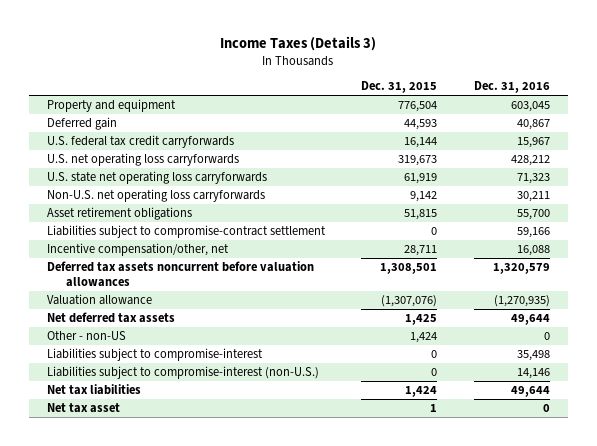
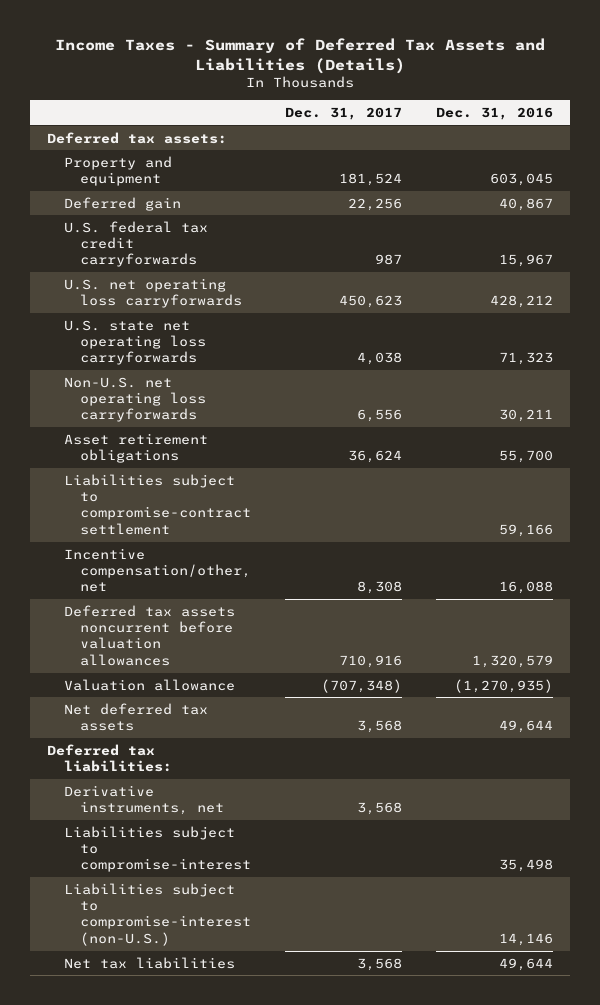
[220,35,377,51] Income Taxes (Details 3) -> [54,38,545,75] Income Taxes - Summary of Deferred Tax Assets and Liabilities (Details)
[361,81,438,94] Dec. 31, 2015 -> none
none -> [284,106,402,120] Dec. 31, 2017
none -> [47,131,228,144] Deferred tax assets:
[46,331,126,341] Other - non-US -> none
none -> [47,743,172,773] Deferred tax liabilities:
none -> [63,784,225,816] Derivative instruments, net
[46,403,120,414] Net tax asset -> none

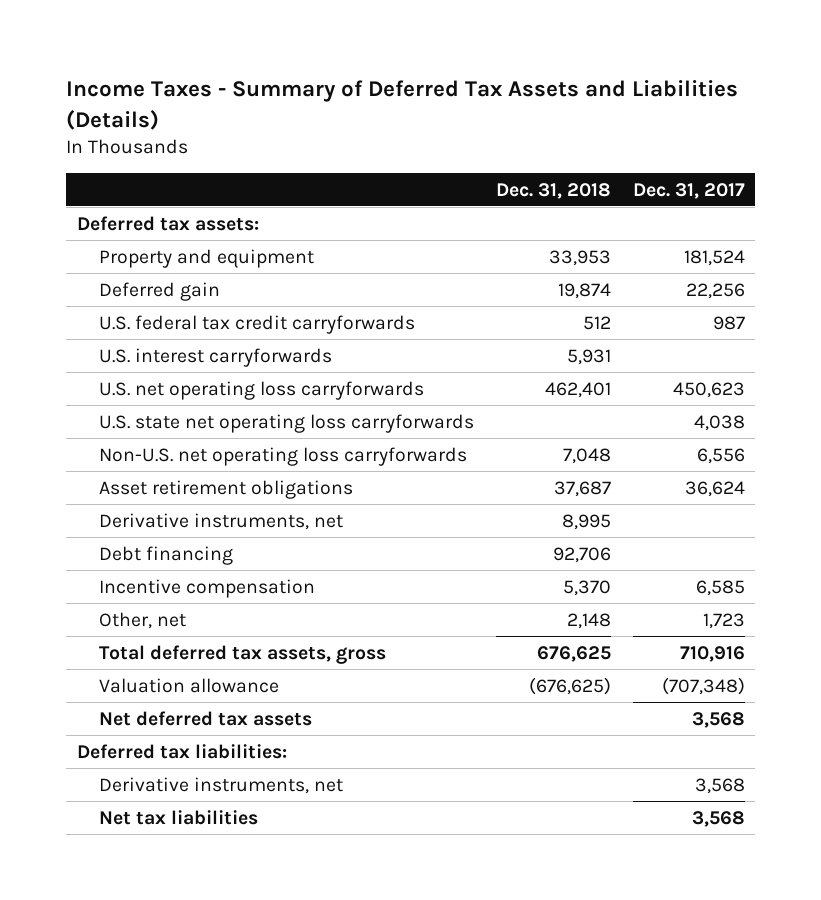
[435,106,553,120] Dec. 31, 2016 -> none
none -> [495,182,611,199] Dec. 31, 2018
none -> [99,347,333,367] U.S. interest carryforwards
[63,473,252,535] Liabilities subject to compromise-contract settlement -> none
none -> [99,512,344,530] Derivative instruments, net
none -> [99,545,234,565] Debt financing
none -> [99,578,316,598] Incentive compensation
[63,547,252,593] Incentive compensation/other, net -> [99,611,187,629] Other, net
[356,581,402,595] 8,308 -> [702,612,745,629] 1,723
[63,604,235,666] Deferred tax assets noncurrent before valuation allowances -> [99,644,387,664] Total deferred tax assets, gross
[63,825,252,873] Liabilities subject to compromise-interest -> none
[63,882,252,946] Liabilities subject to compromise-interest (non-U.S.) -> none

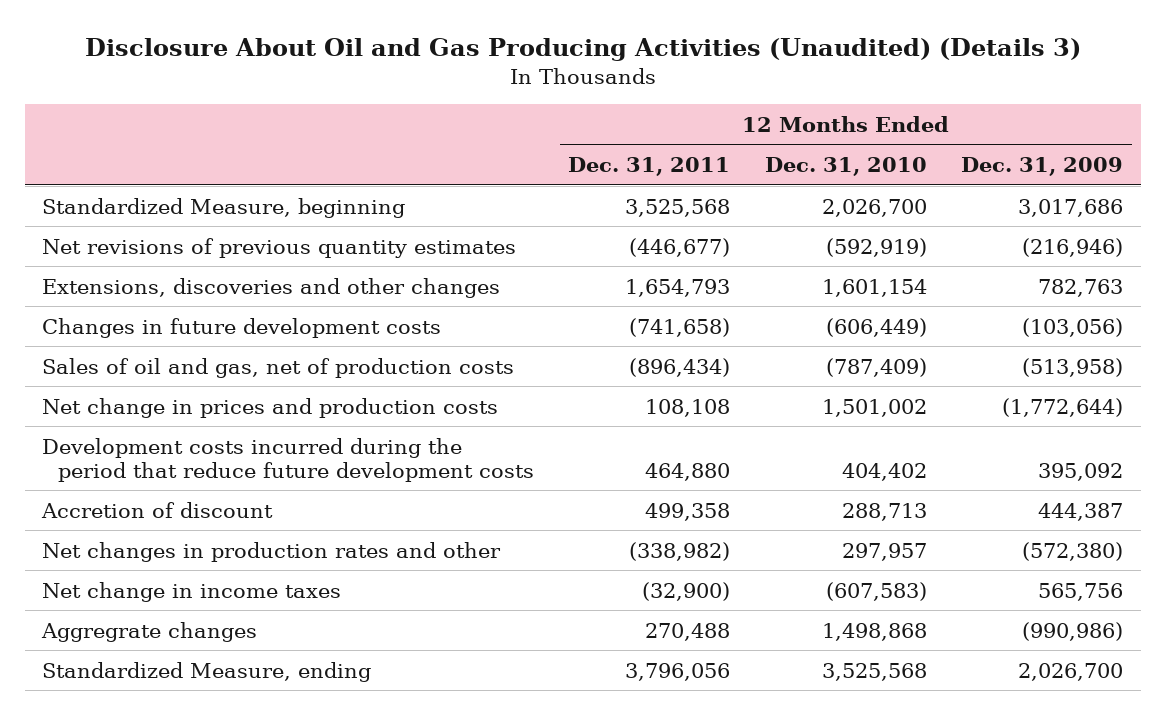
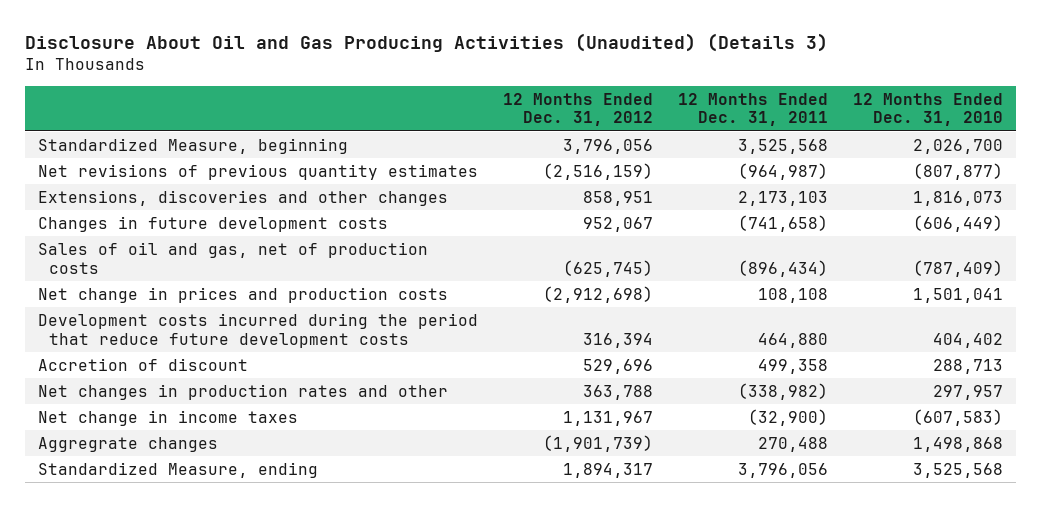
[961,157,1124,177] Dec. 31, 2009 -> none
none -> [502,92,653,127] 12 Months Ended Dec. 31, 2012
[629,237,731,257] (446,677) -> [738,162,829,180] (964,987)
[825,237,927,257] (592,919) -> [913,162,1004,180] (807,877)
[625,278,731,297] 1,654,793 -> [738,190,829,206] 2,173,103
[821,278,927,297] 1,601,154 -> [913,190,1004,206] 1,816,073
[821,398,927,417] 1,501,002 -> [913,287,1004,303] 1,501,041

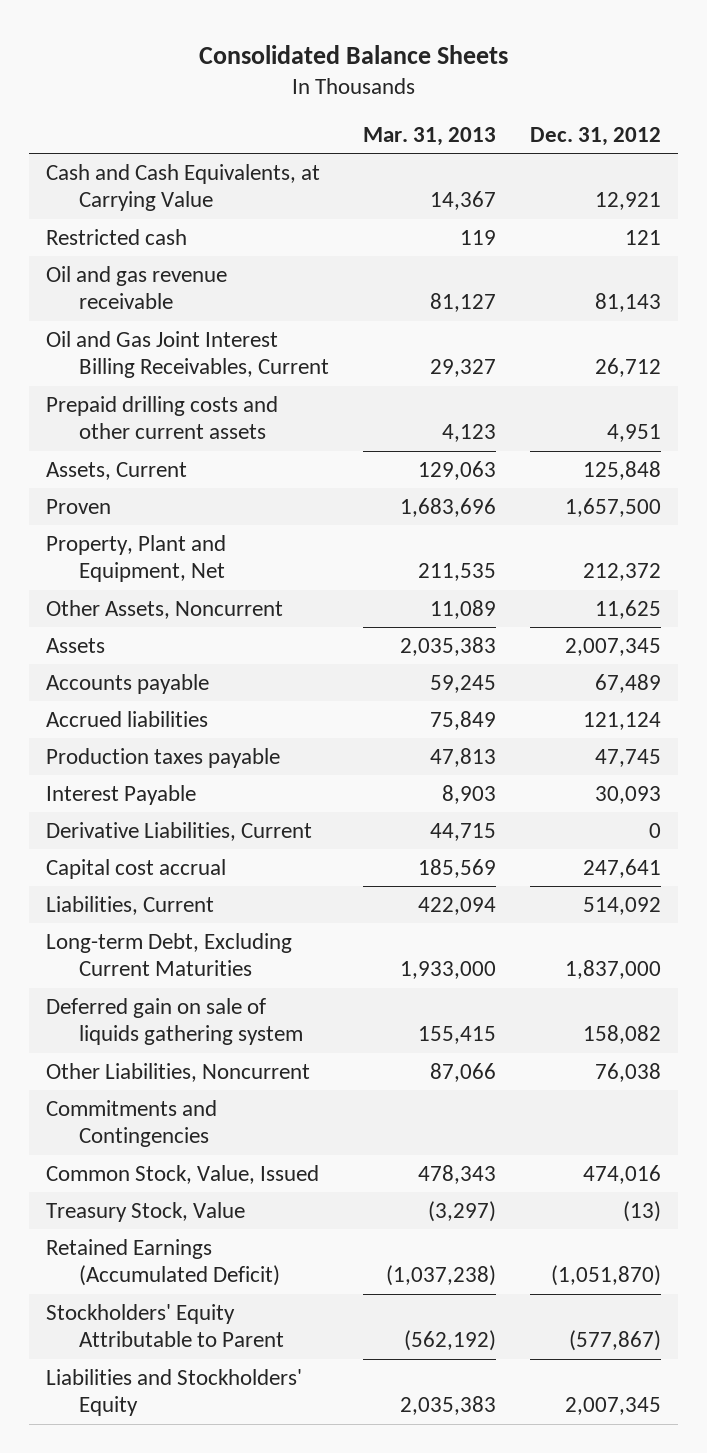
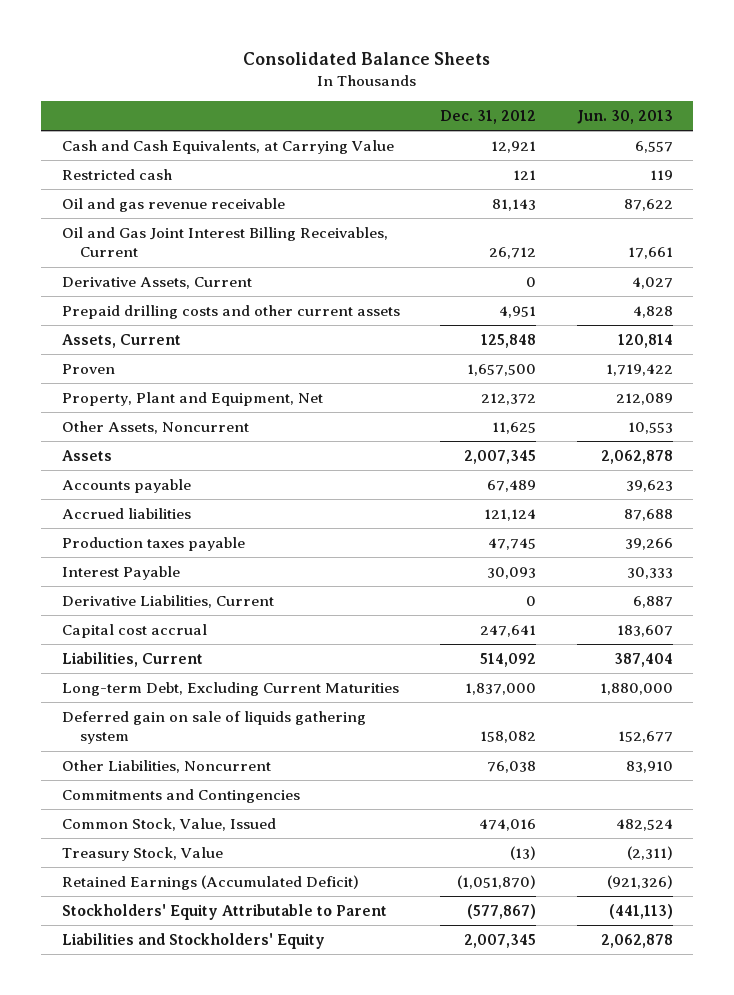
[363,127,497,147] Mar. 31, 2013 -> none
none -> [576,110,673,125] Jun. 30, 2013
none -> [61,276,252,289] Derivative Assets, Current

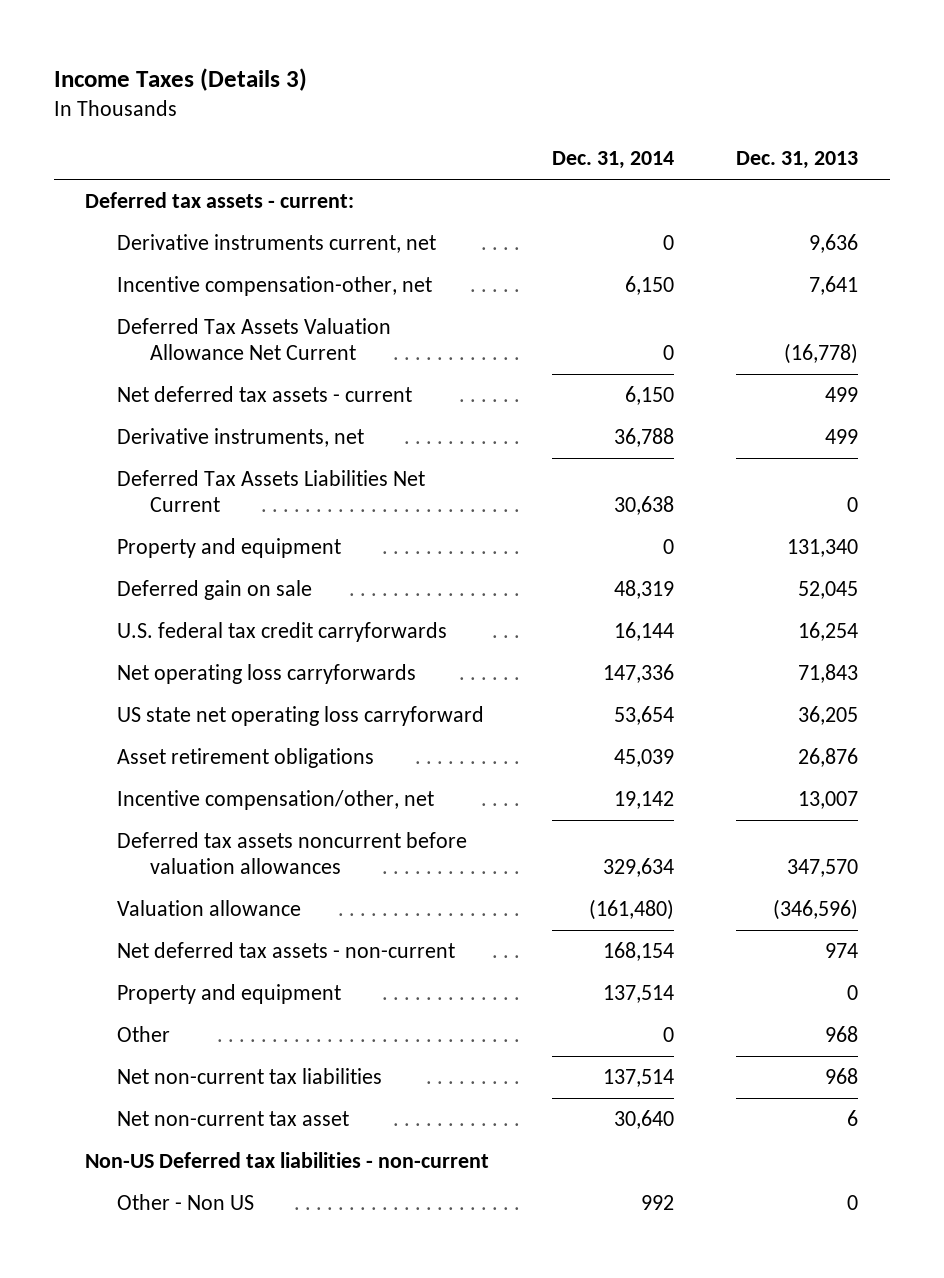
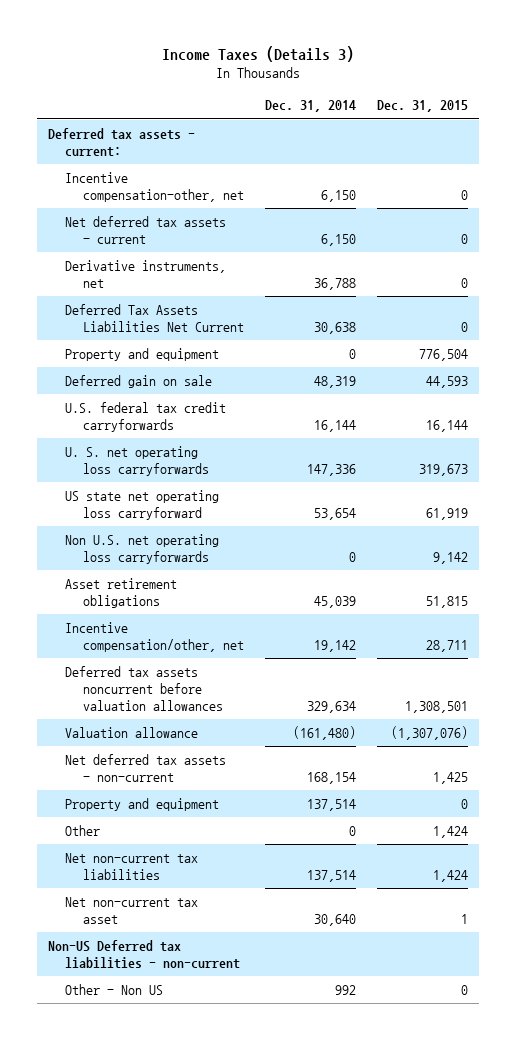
[736,151,859,170] Dec. 31, 2013 -> none
none -> [377,100,469,113] Dec. 31, 2015
[117,233,437,253] Derivative instruments current, net -> none
[117,317,392,361] Deferred Tax Assets Valuation Allowance Net Current -> none
[117,663,417,684] Net operating loss carryforwards -> [65,446,210,476] U. S. net operating loss carryforwards
none -> [65,534,220,564] Non U.S. net operating loss carryforwards

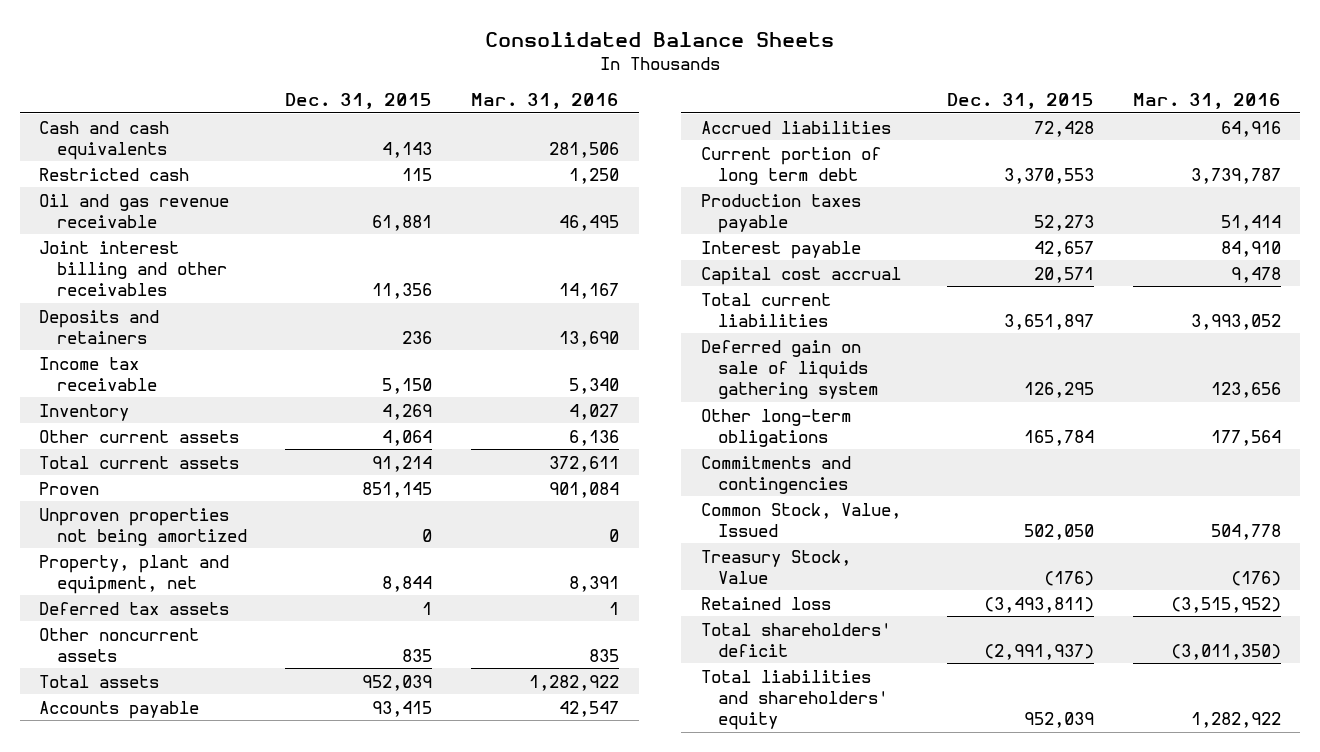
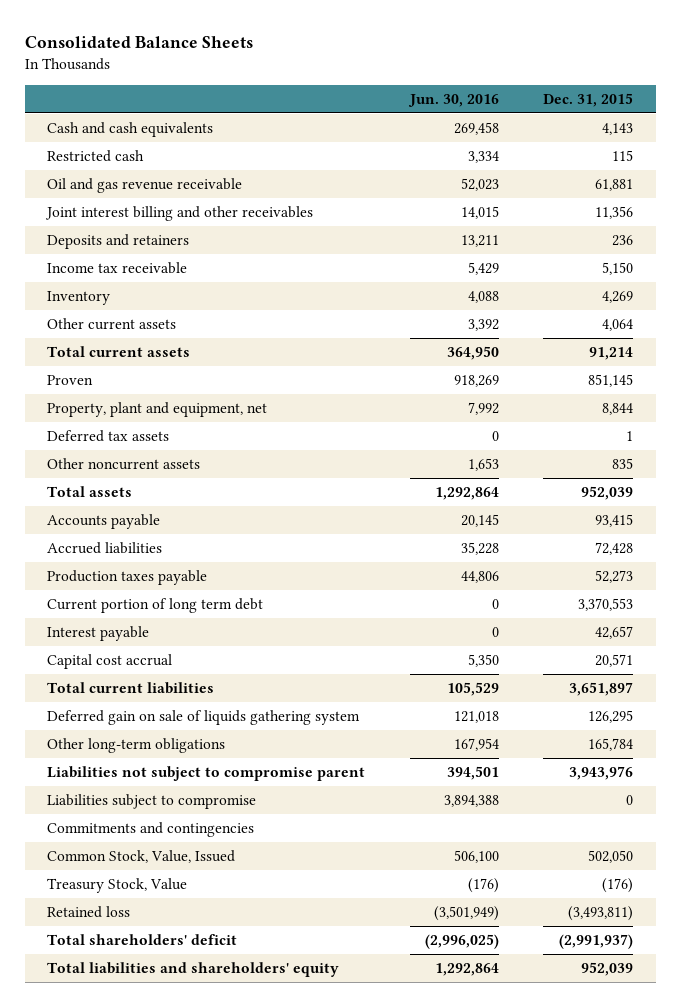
[471,93,620,110] Mar. 31, 2016 -> none
none -> [407,93,499,107] Jun. 30, 2016
[39,507,247,546] Unproven properties not being amortized -> none
[700,146,881,185] Current portion of long term debt -> [46,598,263,614] Current portion of long term debt
none -> [46,766,365,782] Liabilities not subject to compromise parent
none -> [46,794,256,810] Liabilities subject to compromise

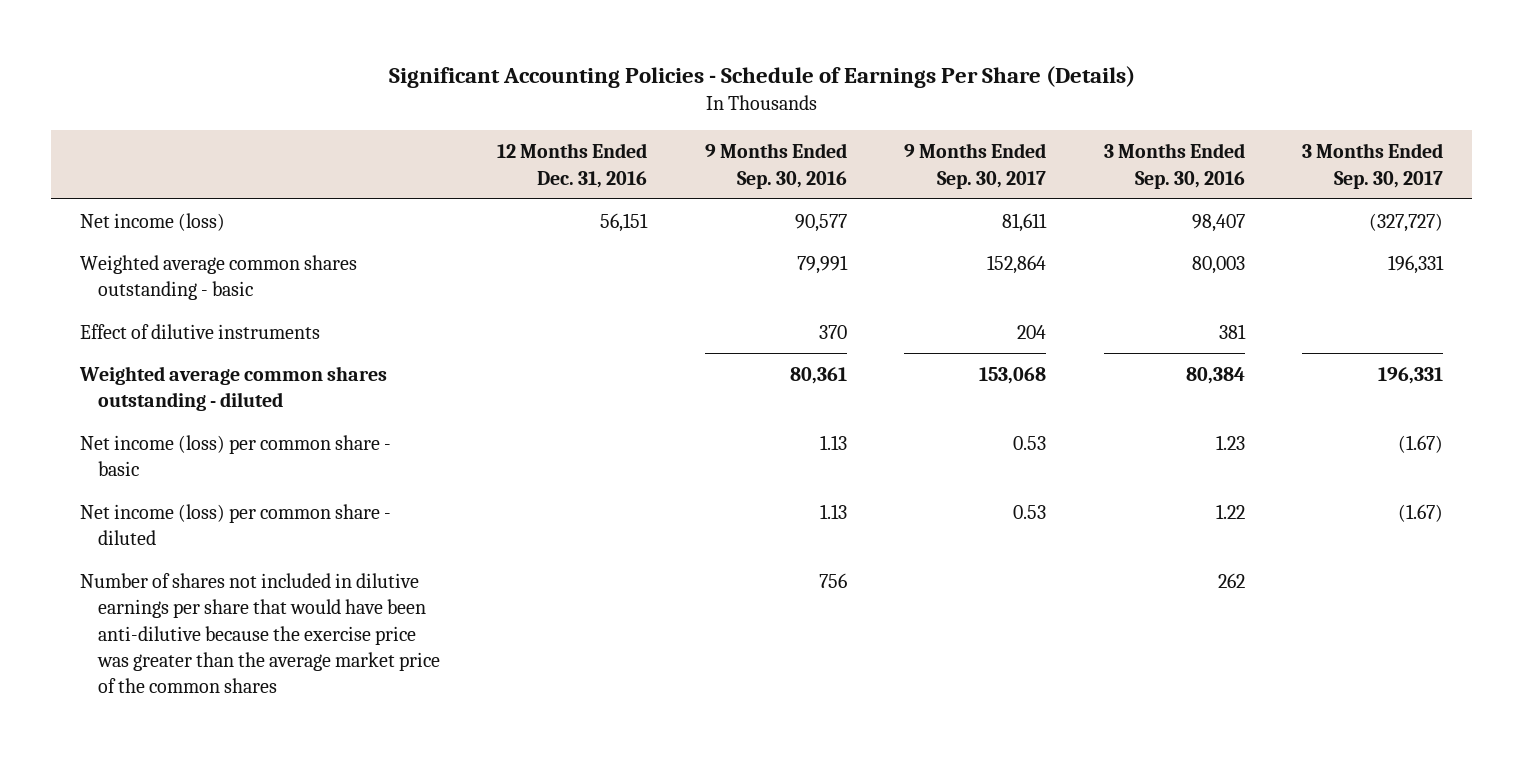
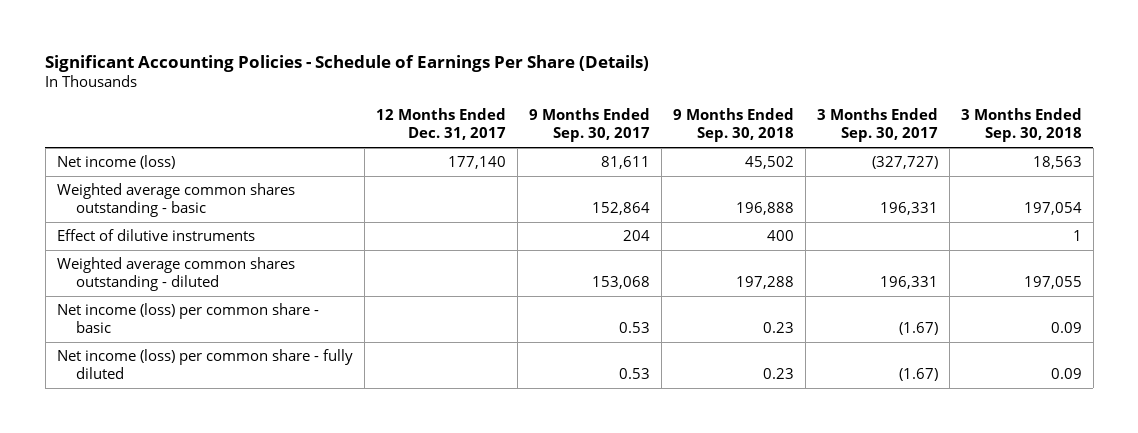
[497,143,648,188] 12 Months Ended Dec. 31, 2016 -> none
[704,143,847,189] 9 Months Ended Sep. 30, 2016 -> none
[1103,143,1245,189] 3 Months Ended Sep. 30, 2016 -> none
none -> [375,108,506,141] 12 Months Ended Dec. 31, 2017
none -> [672,108,794,143] 9 Months Ended Sep. 30, 2018
none -> [960,108,1082,143] 3 Months Ended Sep. 30, 2018
[80,573,441,694] Number of shares not included in dilutive earnings per share that would have been anti-dilutive because the exercise price was greater than the average market price of the common shares -> none
[80,504,392,546] Net income (loss) per common share - diluted -> [56,348,353,380] Net income (loss) per common share - fully diluted

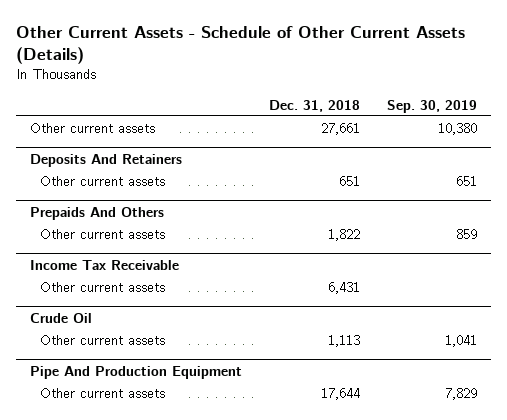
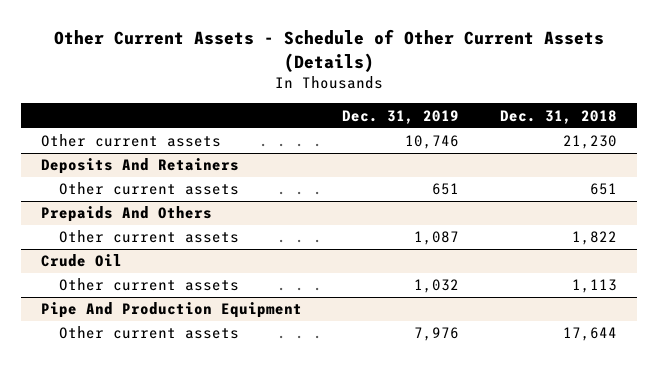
[387,99,478,113] Sep. 30, 2019 -> none
none -> [342,109,460,124] Dec. 31, 2019
[320,123,360,136] 27,661 -> [562,135,617,150] 21,230
[29,259,179,270] Income Tax Receivable -> none
[39,282,165,293] Other current assets -> none

